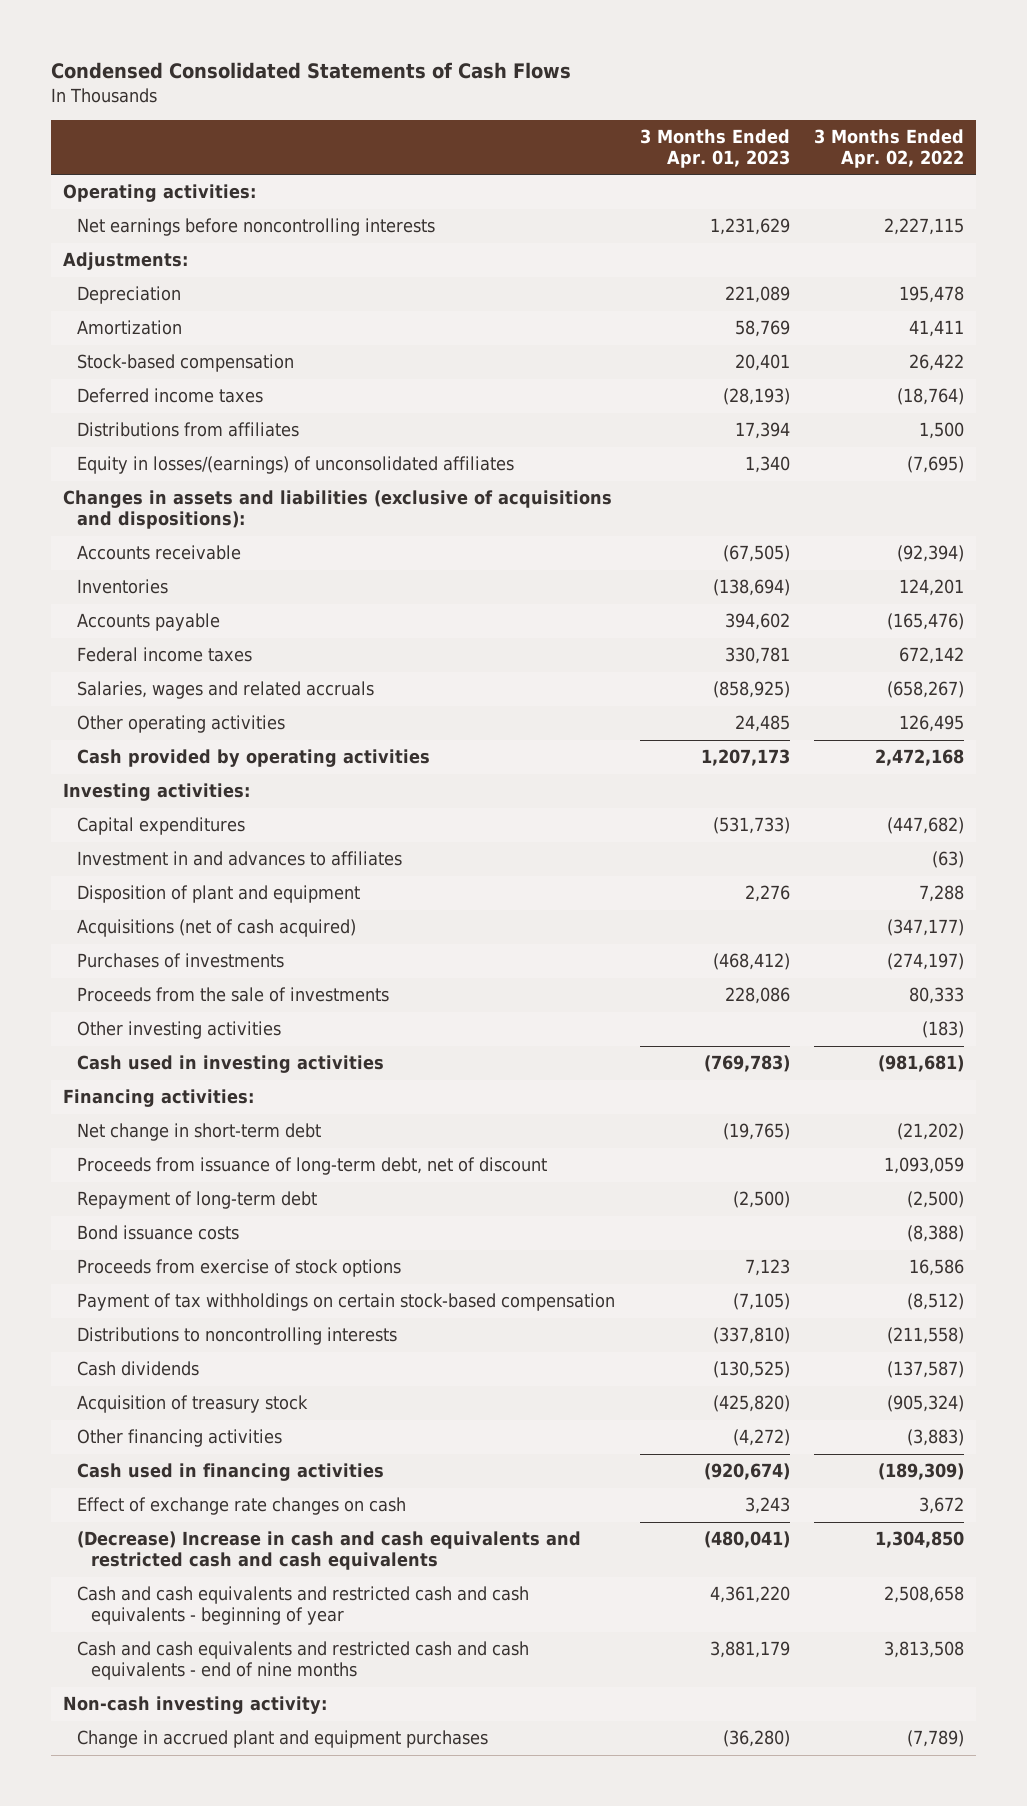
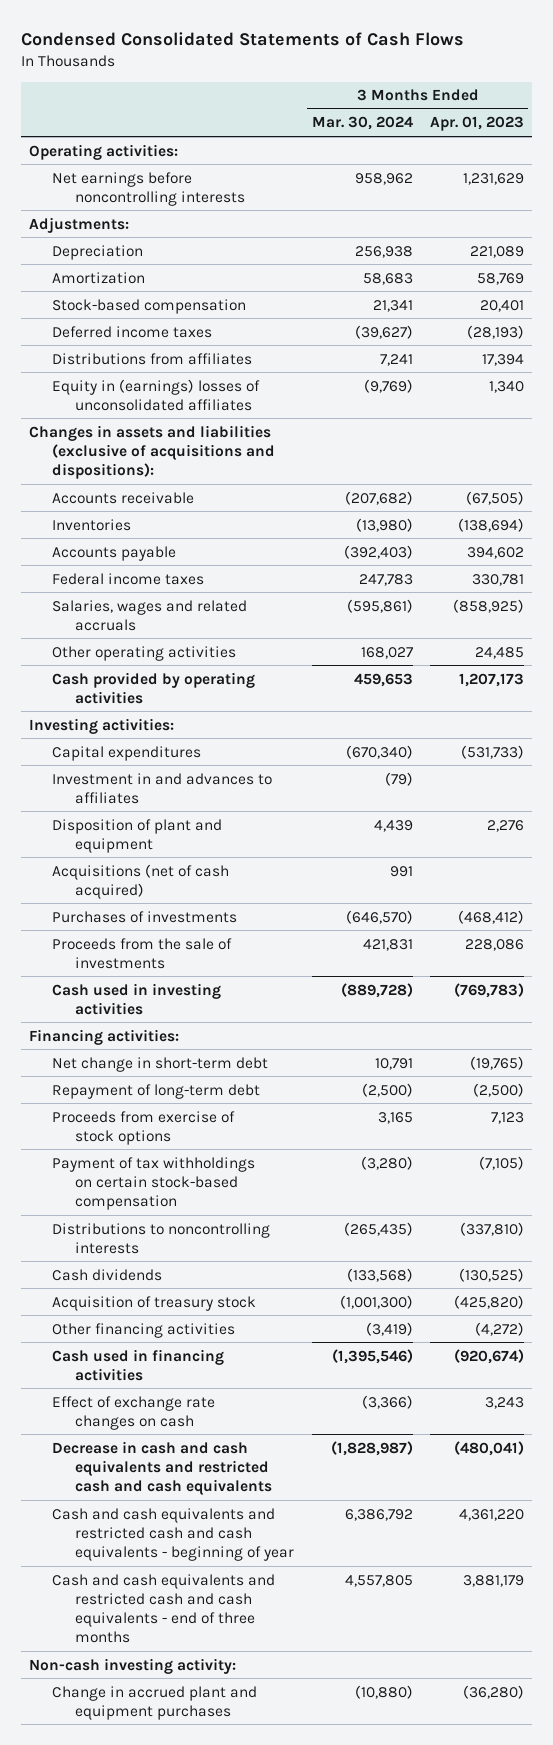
[813,128,964,168] 3 Months Ended Apr. 02, 2022 -> none
none -> [311,116,413,131] Mar. 30, 2024
[77,456,515,475] Equity in losses/(earnings) of unconsolidated affiliates -> [52,378,261,411] Equity in (earnings) losses of unconsolidated affiliates
[77,1021,282,1040] Other investing activities -> none
[77,1157,548,1176] Proceeds from issuance of long-term debt, net of discount -> none
[77,1225,240,1241] Bond issuance costs -> none
[77,1531,582,1571] (Decrease) Increase in cash and cash equivalents and restricted cash and cash equivalents -> [52,1440,273,1495] Decrease in cash and cash equivalents and restricted cash and cash equivalents
[77,1641,530,1681] Cash and cash equivalents and restricted cash and cash equivalents - end of nine months -> [52,1573,276,1644] Cash and cash equivalents and restricted cash and cash equivalents - end of three months

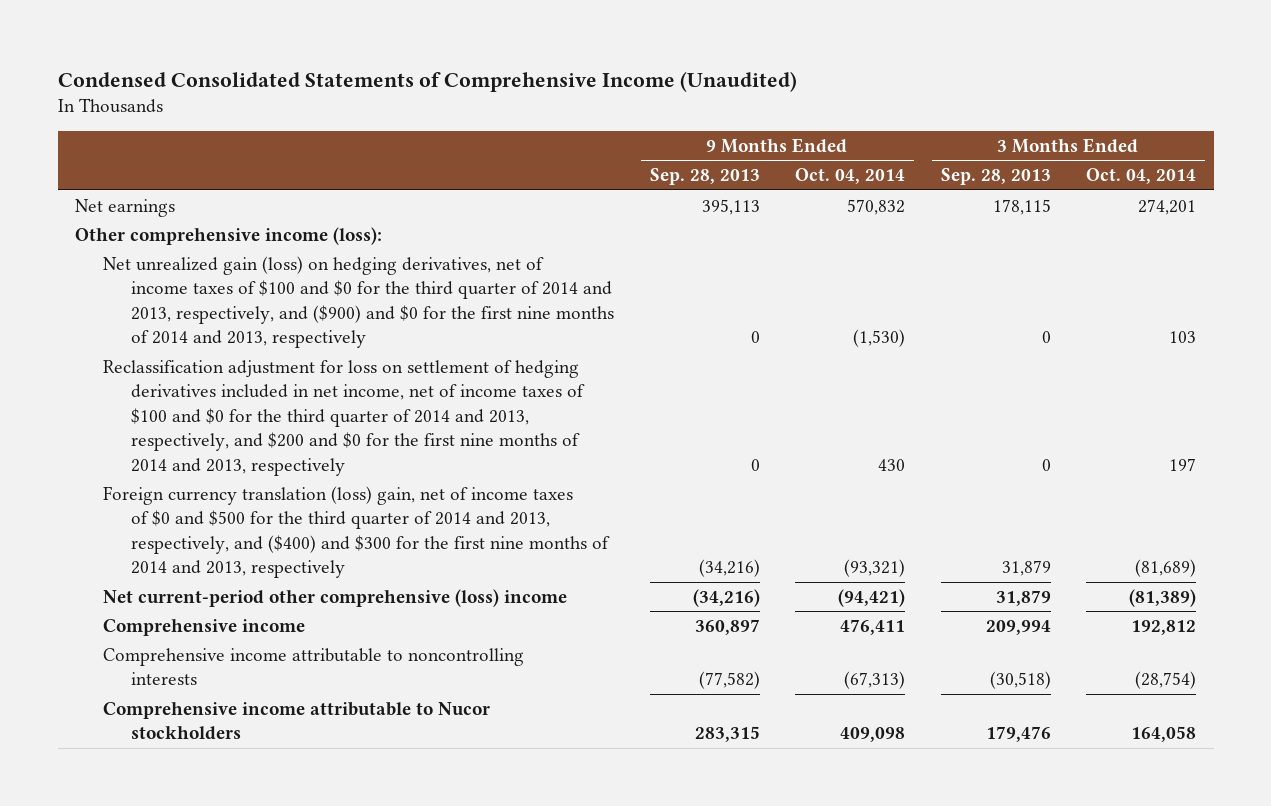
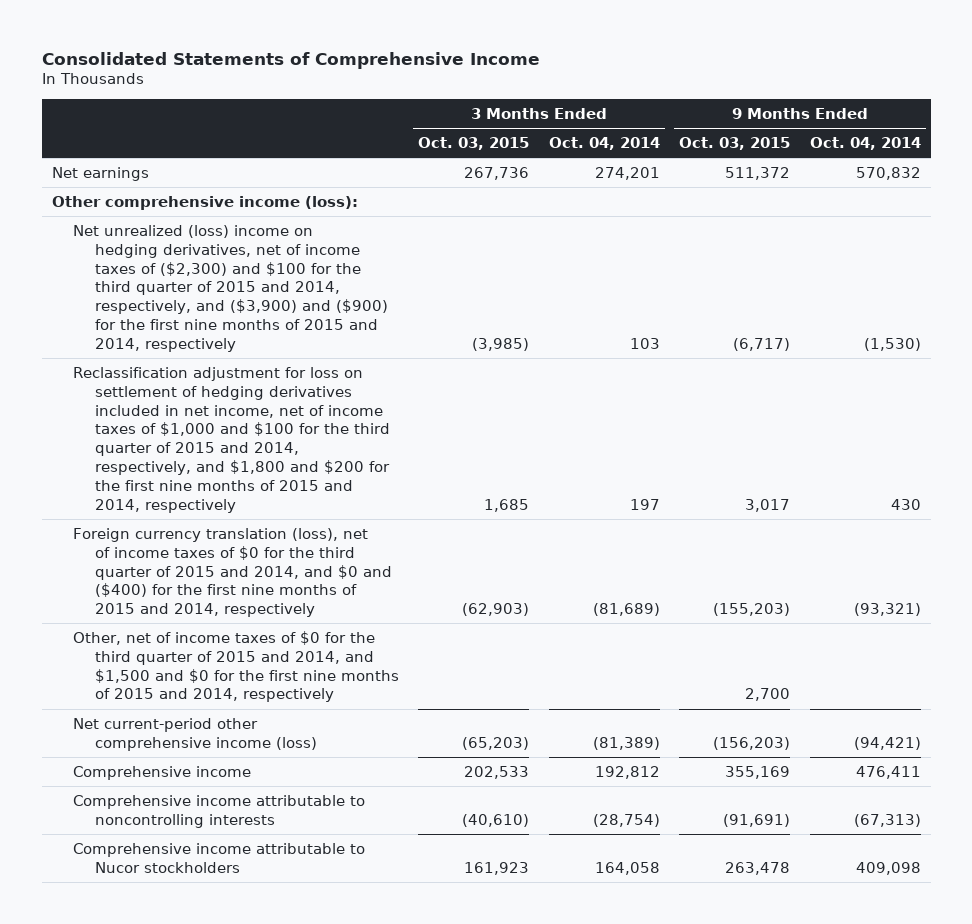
[57,70,797,92] Condensed Consolidated Statements of Comprehensive Income (Unaudited) -> [41,51,540,69] Consolidated Statements of Comprehensive Income
[649,168,760,186] Sep. 28, 2013 -> none
[940,168,1051,186] Sep. 28, 2013 -> none
none -> [418,137,530,151] Oct. 03, 2015
none -> [679,137,791,151] Oct. 03, 2015
[103,255,615,349] Net unrealized gain (loss) on hedging derivatives, net of income taxes of $100 and $0 for the third quarter of 2014 and 2013, respectively, and ($900) and $0 for the first nine months of 2014 and 2013, respectively -> [73,224,388,352] Net unrealized (loss) income on hedging derivatives, net of income taxes of ($2,300) and $100 for the third quarter of 2015 and 2014, respectively, and ($3,900) and ($900) for the first nine months of 2015 and 2014, respectively
[103,359,586,477] Reclassification adjustment for loss on settlement of hedging derivatives included in net income, net of income taxes of $100 and $0 for the third quarter of 2014 and 2013, respectively, and $200 and $0 for the first nine months of 2014 and 2013, respectively -> [73,366,390,513] Reclassification adjustment for loss on settlement of hedging derivatives included in net income, net of income taxes of $1,000 and $100 for the third quarter of 2015 and 2014, respectively, and $1,800 and $200 for the first nine months of 2015 and 2014, respectively
[103,485,611,579] Foreign currency translation (loss) gain, net of income taxes of $0 and $500 for the third quarter of 2014 and 2013, respectively, and ($400) and $300 for the first nine months of 2014 and 2013, respectively -> [73,527,392,618] Foreign currency translation (loss), net of income taxes of $0 for the third quarter of 2015 and 2014, and $0 and ($400) for the first nine months of 2015 and 2014, respectively
none -> [73,630,399,703] Other, net of income taxes of $0 for the third quarter of 2015 and 2014, and $1,500 and $0 for the first nine months of 2015 and 2014, respectively
[103,588,568,607] Net current-period other comprehensive (loss) income -> [73,717,317,751] Net current-period other comprehensive income (loss)

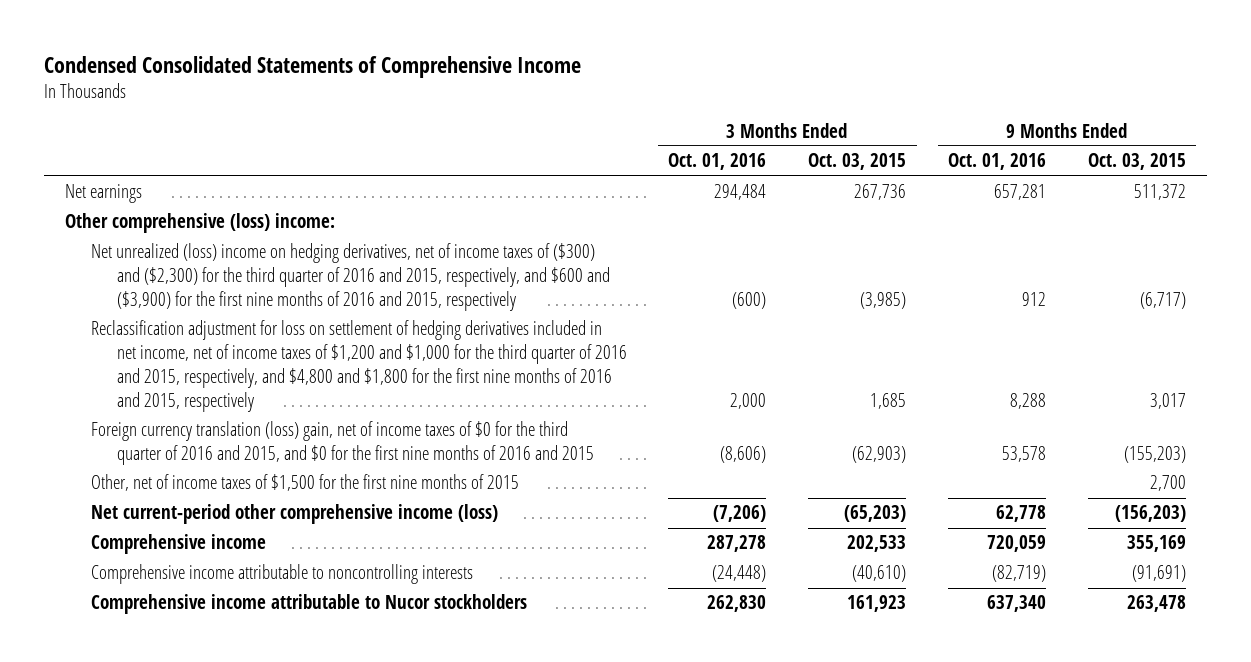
[41,51,540,69] Consolidated Statements of Comprehensive Income -> [43,55,581,78] Condensed Consolidated Statements of Comprehensive Income
[548,137,660,151] Oct. 04, 2014 -> none
[809,137,921,151] Oct. 04, 2014 -> none
none -> [668,153,767,171] Oct. 01, 2016
none -> [948,153,1047,171] Oct. 01, 2016
[51,195,358,210] Other comprehensive income (loss): -> [64,213,335,234] Other comprehensive (loss) income:
[73,224,388,352] Net unrealized (loss) income on hedging derivatives, net of income taxes of ($2,300) and $100 for the third quarter of 2015 and 2014, respectively, and ($3,900) and ($900) for the first nine months of 2015 and 2014, respectively -> [90,243,610,311] Net unrealized (loss) income on hedging derivatives, net of income taxes of ($300) and ($2,300) for the third quarter of 2016 and 2015, respectively, and $600 and ($3,900) for the first nine months of 2016 and 2015, respectively
[73,366,390,513] Reclassification adjustment for loss on settlement of hedging derivatives included in net income, net of income taxes of $1,000 and $100 for the third quarter of 2015 and 2014, respectively, and $1,800 and $200 for the first nine months of 2015 and 2014, respectively -> [90,320,627,412] Reclassification adjustment for loss on settlement of hedging derivatives included in net income, net of income taxes of $1,200 and $1,000 for the third quarter of 2016 and 2015, respectively, and $4,800 and $1,800 for the first nine months of 2016 and 2015, respectively
[73,527,392,618] Foreign currency translation (loss), net of income taxes of $0 for the third quarter of 2015 and 2014, and $0 and ($400) for the first nine months of 2015 and 2014, respectively -> [90,421,594,466] Foreign currency translation (loss) gain, net of income taxes of $0 for the third quarter of 2016 and 2015, and $0 for the first nine months of 2016 and 2015
[73,630,399,703] Other, net of income taxes of $0 for the third quarter of 2015 and 2014, and $1,500 and $0 for the first nine months of 2015 and 2014, respectively -> [90,474,519,492] Other, net of income taxes of $1,500 for the first nine months of 2015

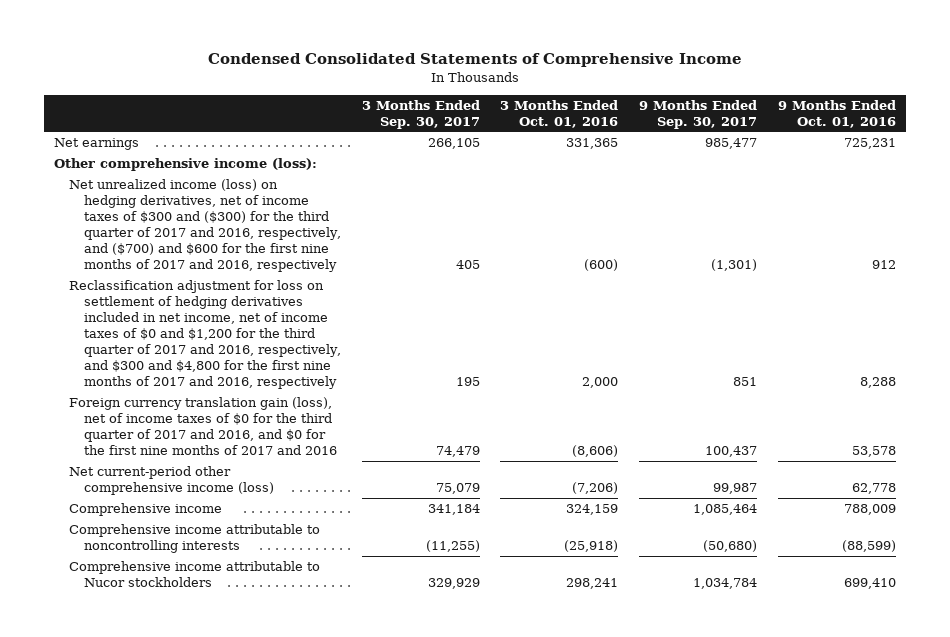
[808,153,907,171] Oct. 03, 2015 -> none
[1087,153,1186,171] Oct. 03, 2015 -> none
none -> [361,99,480,129] 3 Months Ended Sep. 30, 2017
none -> [639,99,758,129] 9 Months Ended Sep. 30, 2017
[90,474,519,492] Other, net of income taxes of $1,500 for the first nine months of 2015 -> none
[714,184,767,201] 294,484 -> [566,138,619,150] 331,365
[994,184,1047,201] 657,281 -> [843,138,896,150] 725,231
[64,213,335,234] Other comprehensive (loss) income: -> [54,158,318,172] Other comprehensive income (loss):
[90,243,610,311] Net unrealized (loss) income on hedging derivatives, net of income taxes of ($300) and ($2,300) for the third quarter of 2016 and 2015, respectively, and $600 and ($3,900) for the first nine months of 2016 and 2015, respectively -> [68,179,341,273] Net unrealized income (loss) on hedging derivatives, net of income taxes of $300 and ($300) for the third quarter of 2017 and 2016, respectively, and ($700) and $600 for the first nine months of 2017 and 2016, respectively
[90,320,627,412] Reclassification adjustment for loss on settlement of hedging derivatives included in net income, net of income taxes of $1,200 and $1,000 for the third quarter of 2016 and 2015, respectively, and $4,800 and $1,800 for the first nine months of 2016 and 2015, respectively -> [68,280,341,390] Reclassification adjustment for loss on settlement of hedging derivatives included in net income, net of income taxes of $0 and $1,200 for the third quarter of 2017 and 2016, respectively, and $300 and $4,800 for the first nine months of 2017 and 2016, respectively
[90,421,594,466] Foreign currency translation (loss) gain, net of income taxes of $0 for the third quarter of 2016 and 2015, and $0 for the first nine months of 2016 and 2015 -> [68,397,337,456] Foreign currency translation gain (loss), net of income taxes of $0 for the third quarter of 2017 and 2016, and $0 for the first nine months of 2017 and 2016
[707,535,767,553] 287,278 -> [566,504,619,516] 324,159
[987,535,1047,553] 720,059 -> [843,504,896,516] 788,009
[712,565,767,583] (24,448) -> [564,540,619,553] (25,918)
[992,565,1047,583] (82,719) -> [841,540,896,553] (88,599)
[707,595,767,613] 262,830 -> [566,578,619,590] 298,241
[987,595,1047,613] 637,340 -> [843,578,896,590] 699,410

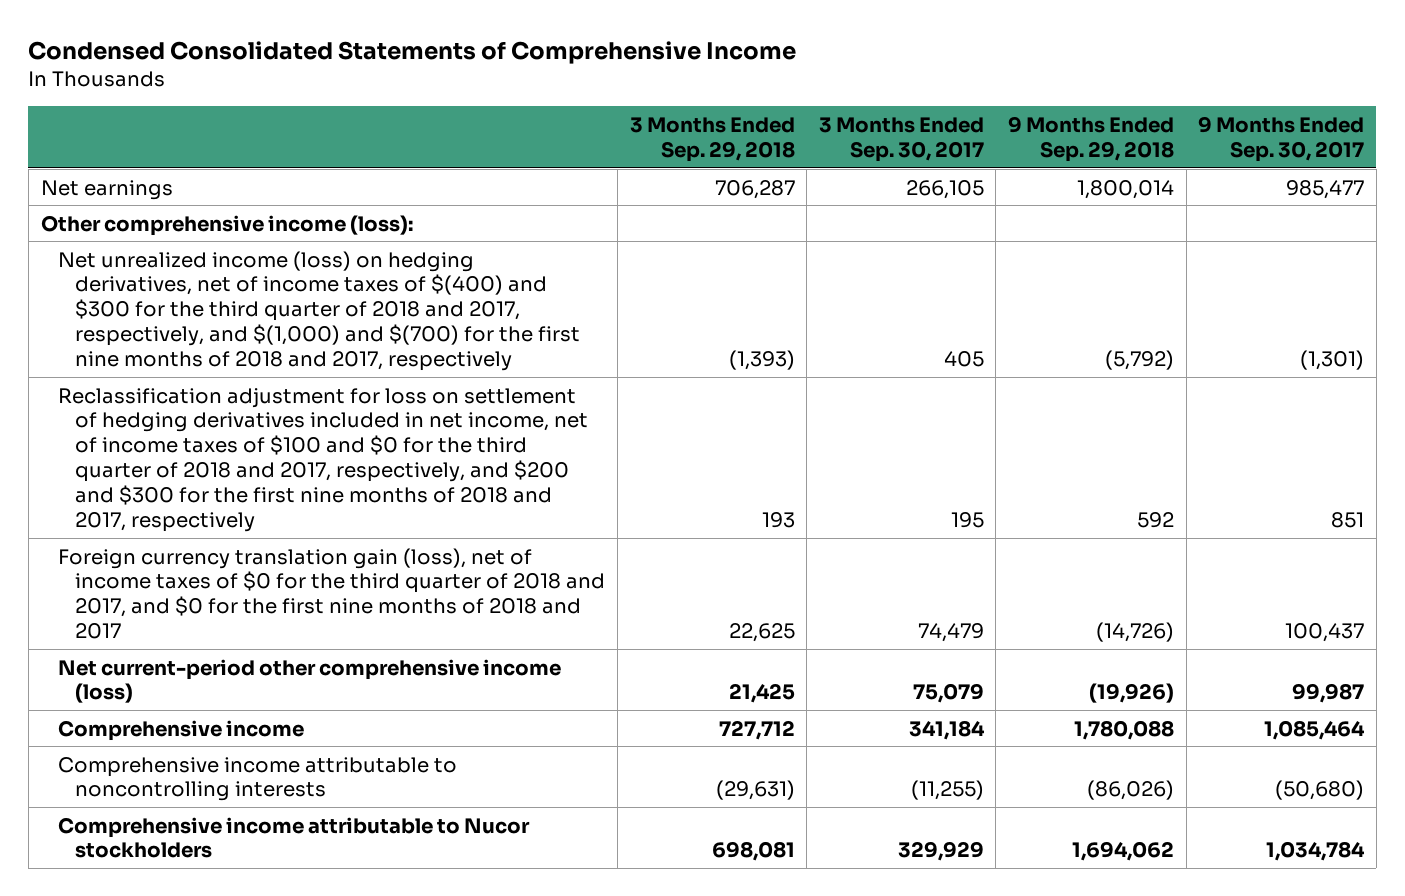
[500,99,619,128] 3 Months Ended Oct. 01, 2016 -> none
[777,99,896,128] 9 Months Ended Oct. 01, 2016 -> none
none -> [629,116,795,162] 3 Months Ended Sep. 29, 2018
none -> [1007,115,1174,162] 9 Months Ended Sep. 29, 2018
[68,179,341,273] Net unrealized income (loss) on hedging derivatives, net of income taxes of $300 and ($300) for the third quarter of 2017 and 2016, respectively, and ($700) and $600 for the first nine months of 2017 and 2016, respectively -> [57,250,581,371] Net unrealized income (loss) on hedging derivatives, net of income taxes of $(400) and $300 for the third quarter of 2018 and 2017, respectively, and $(1,000) and $(700) for the first nine months of 2018 and 2017, respectively
[68,280,341,390] Reclassification adjustment for loss on settlement of hedging derivatives included in net income, net of income taxes of $0 and $1,200 for the third quarter of 2017 and 2016, respectively, and $300 and $4,800 for the first nine months of 2017 and 2016, respectively -> [57,387,589,532] Reclassification adjustment for loss on settlement of hedging derivatives included in net income, net of income taxes of $100 and $0 for the third quarter of 2018 and 2017, respectively, and $200 and $300 for the first nine months of 2018 and 2017, respectively
[68,397,337,456] Foreign currency translation gain (loss), net of income taxes of $0 for the third quarter of 2017 and 2016, and $0 for the first nine months of 2017 and 2016 -> [57,547,606,640] Foreign currency translation gain (loss), net of income taxes of $0 for the third quarter of 2018 and 2017, and $0 for the first nine months of 2018 and 2017

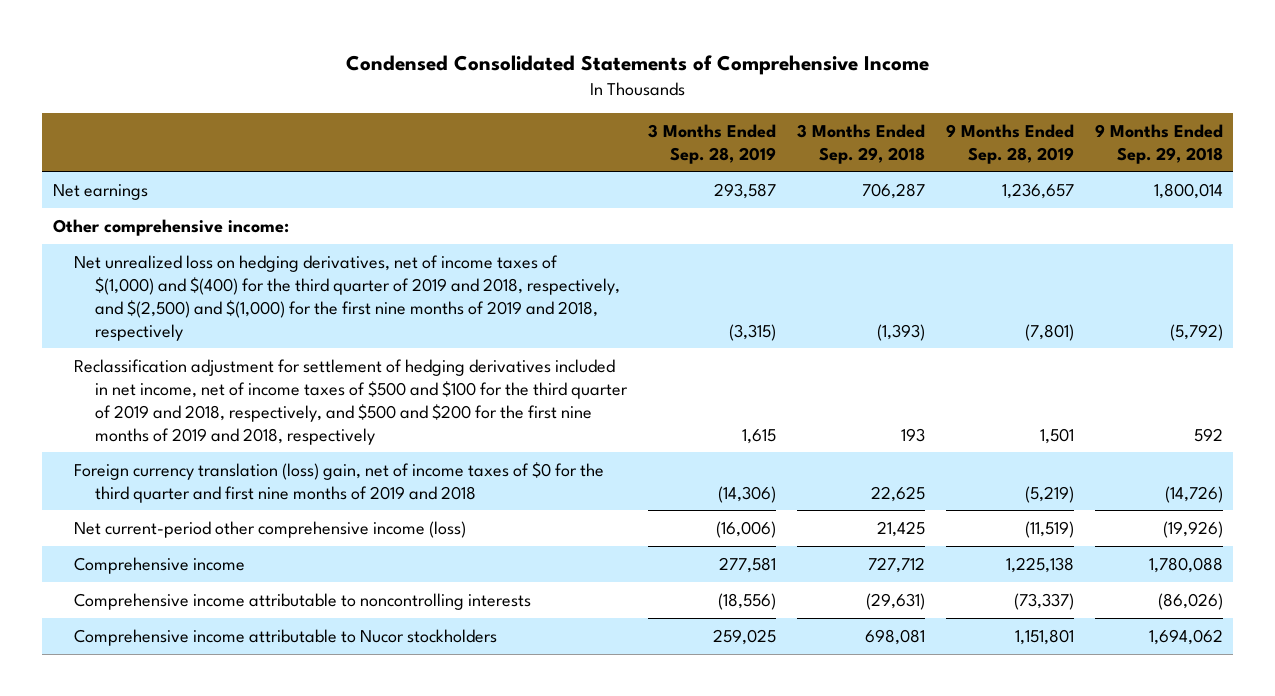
[818,116,984,162] 3 Months Ended Sep. 30, 2017 -> none
[1198,115,1365,162] 9 Months Ended Sep. 30, 2017 -> none
none -> [647,123,776,164] 3 Months Ended Sep. 28, 2019
none -> [945,123,1074,164] 9 Months Ended Sep. 28, 2019
[40,214,413,236] Other comprehensive income (loss): -> [52,218,289,236] Other comprehensive income:
[57,250,581,371] Net unrealized income (loss) on hedging derivatives, net of income taxes of $(400) and $300 for the third quarter of 2018 and 2017, respectively, and $(1,000) and $(700) for the first nine months of 2018 and 2017, respectively -> [73,254,620,341] Net unrealized loss on hedging derivatives, net of income taxes of $(1,000) and $(400) for the third quarter of 2019 and 2018, respectively, and $(2,500) and $(1,000) for the first nine months of 2019 and 2018, respectively
[57,387,589,532] Reclassification adjustment for loss on settlement of hedging derivatives included in net income, net of income taxes of $100 and $0 for the third quarter of 2018 and 2017, respectively, and $200 and $300 for the first nine months of 2018 and 2017, respectively -> [73,358,628,445] Reclassification adjustment for settlement of hedging derivatives included in net income, net of income taxes of $500 and $100 for the third quarter of 2019 and 2018, respectively, and $500 and $200 for the first nine months of 2019 and 2018, respectively
[57,547,606,640] Foreign currency translation gain (loss), net of income taxes of $0 for the third quarter of 2018 and 2017, and $0 for the first nine months of 2018 and 2017 -> [73,461,604,503] Foreign currency translation (loss) gain, net of income taxes of $0 for the third quarter and first nine months of 2019 and 2018

